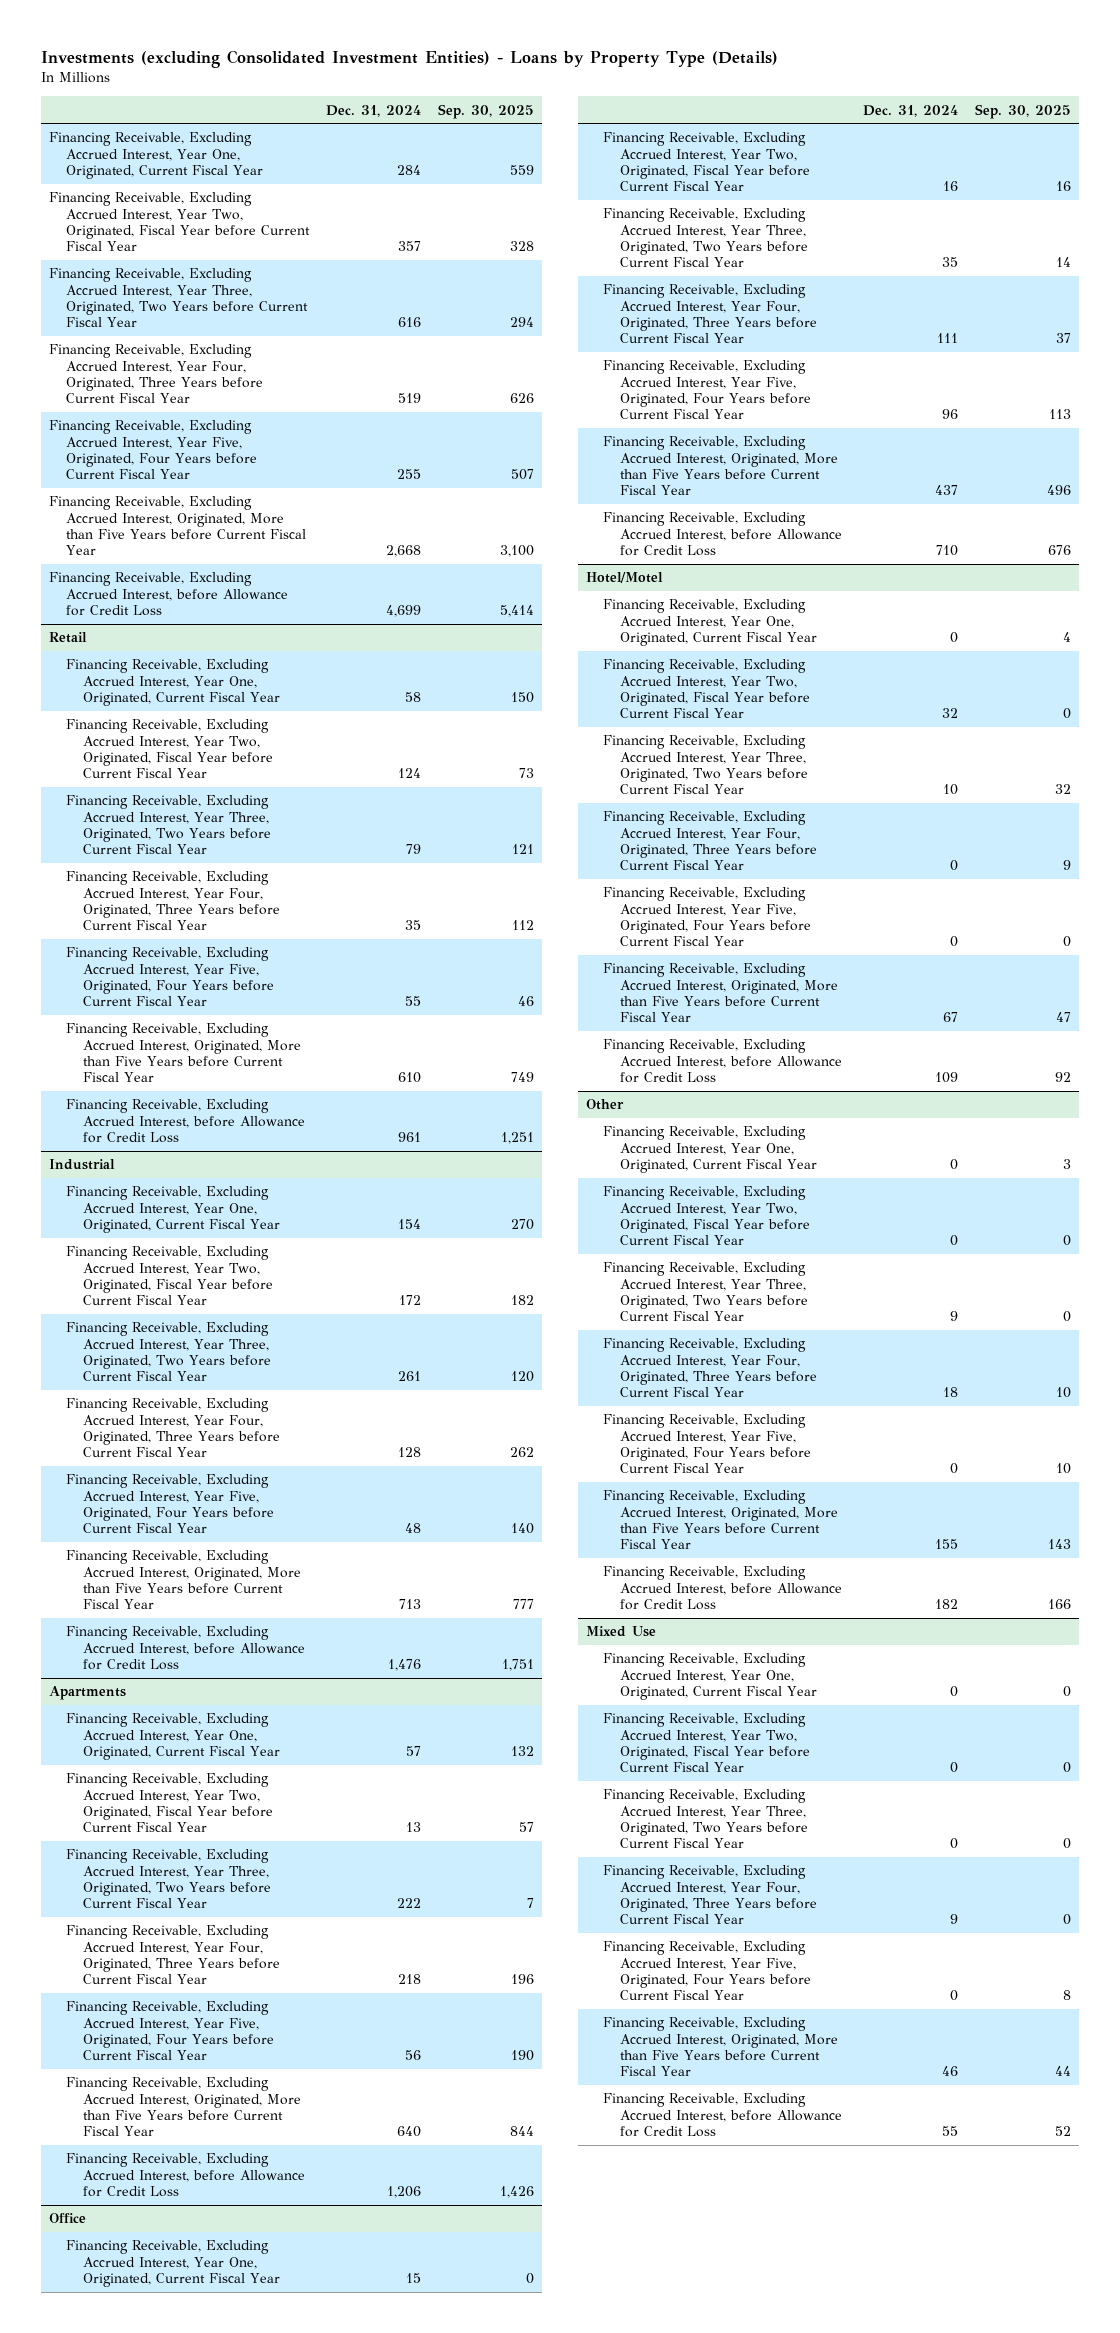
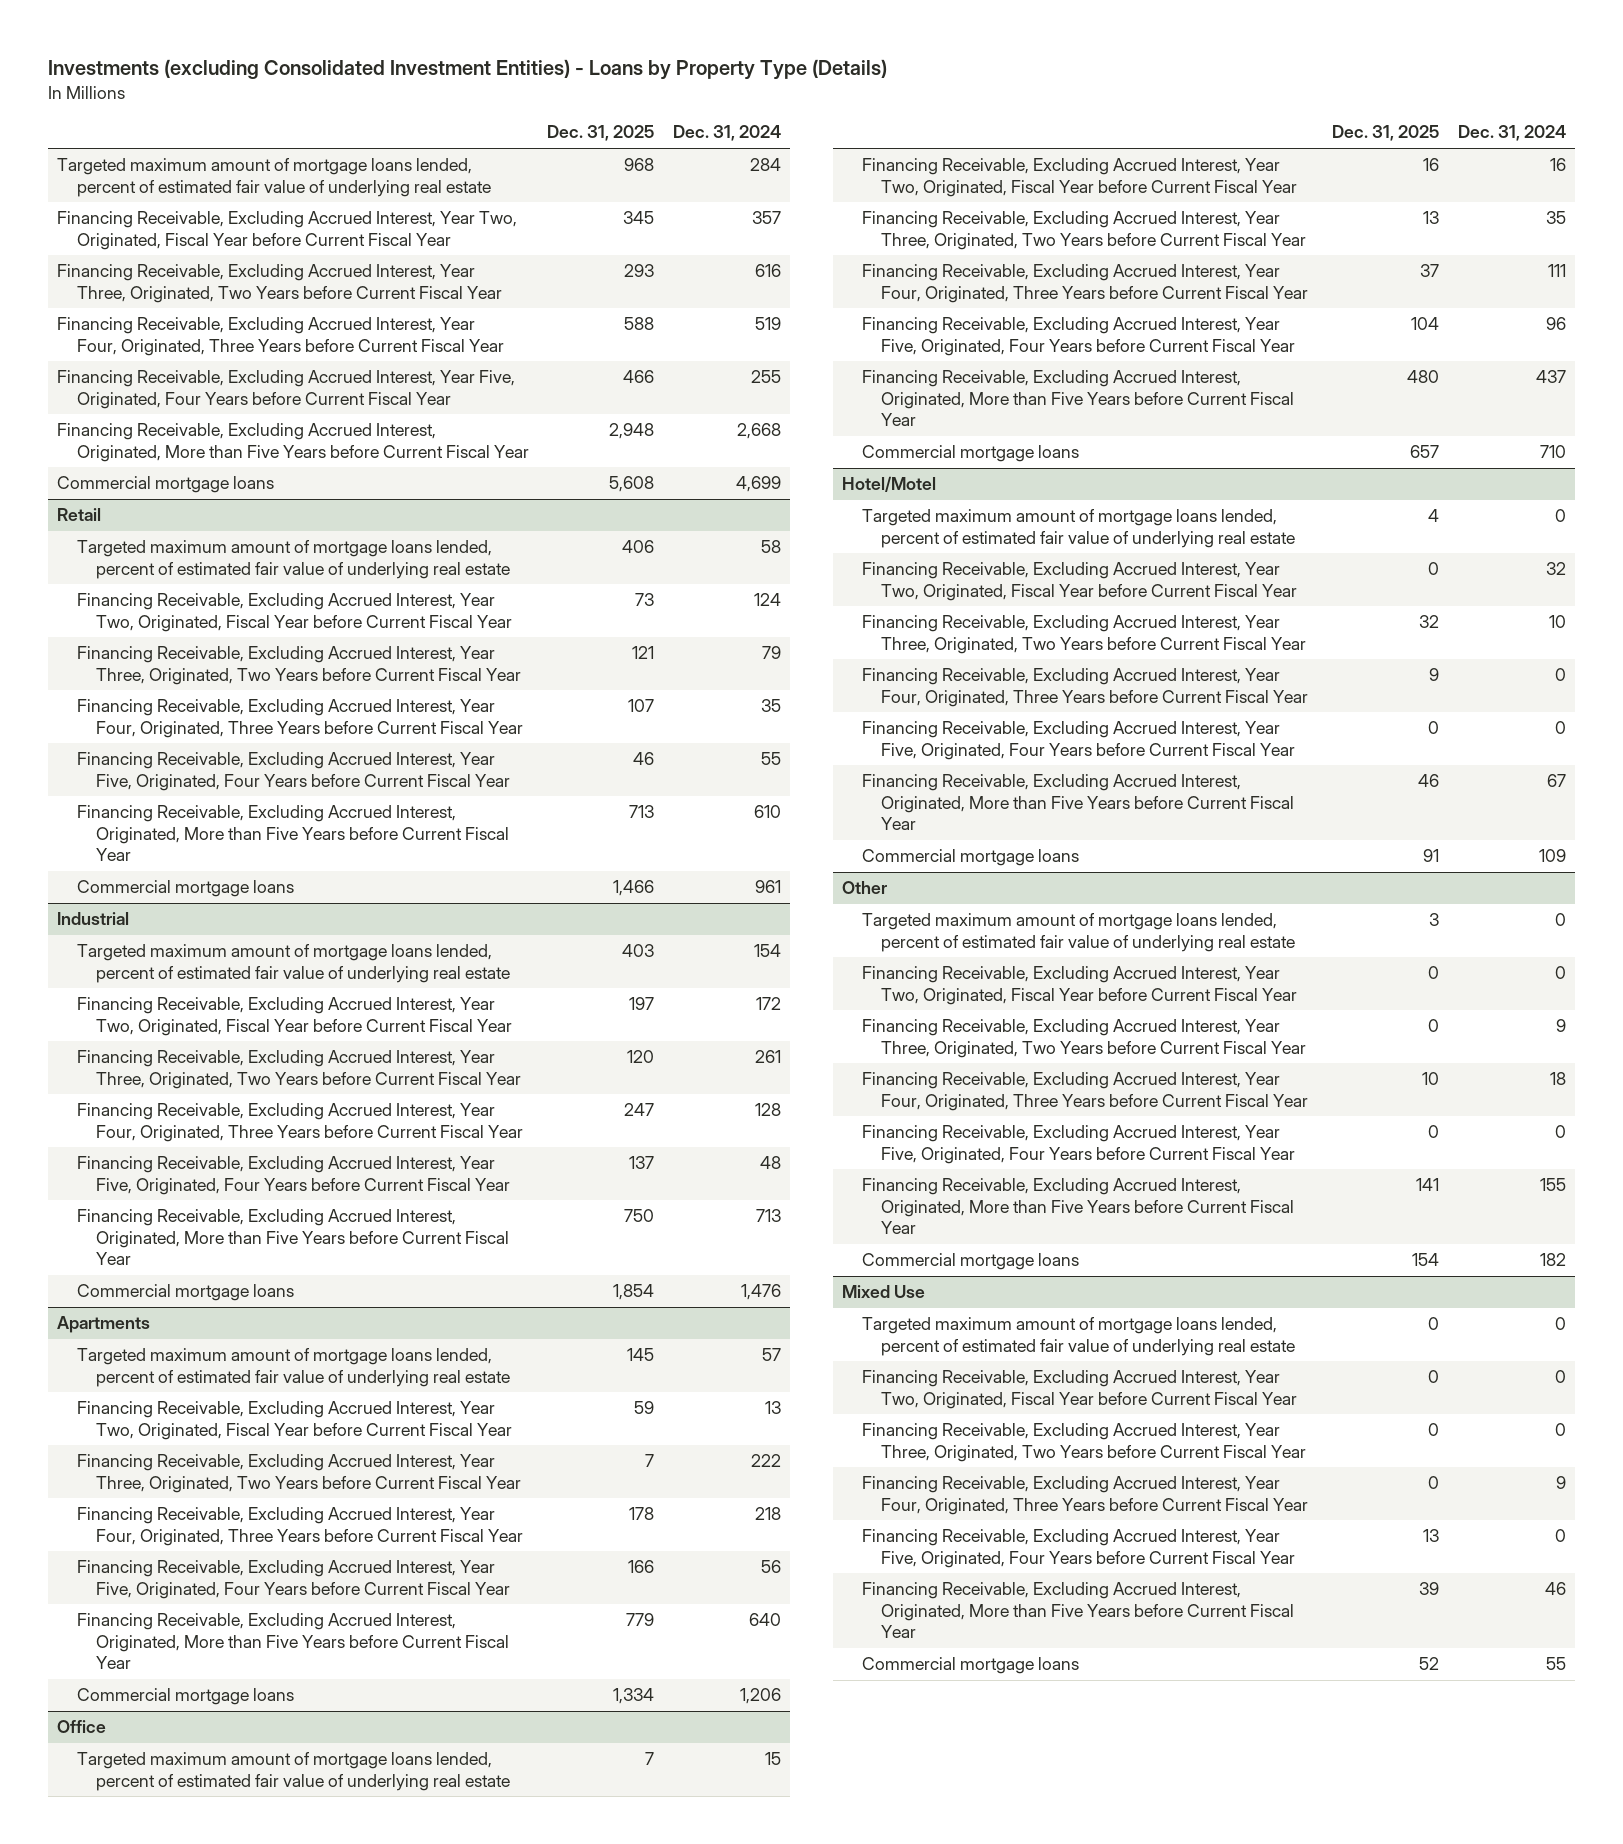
[438,103,535,119] Sep. 30, 2025 -> none
none -> [547,125,655,142] Dec. 31, 2025
[49,132,264,180] Financing Receivable, Excluding Accrued Interest, Year One, Originated, Current Fiscal Year -> [57,158,491,197] Targeted maximum amount of mortgage loans lended, percent of estimated fair value of underlying real estate
[49,572,289,617] Financing Receivable, Excluding Accrued Interest, before Allowance for Credit Loss -> [57,476,275,494] Commercial mortgage loans
[66,659,281,707] Financing Receivable, Excluding Accrued Interest, Year One, Originated, Current Fiscal Year -> [76,540,511,579] Targeted maximum amount of mortgage loans lended, percent of estimated fair value of underlying real estate
[66,1099,306,1144] Financing Receivable, Excluding Accrued Interest, before Allowance for Credit Loss -> [76,880,294,898] Commercial mortgage loans
[66,1186,281,1234] Financing Receivable, Excluding Accrued Interest, Year One, Originated, Current Fiscal Year -> [76,944,511,983] Targeted maximum amount of mortgage loans lended, percent of estimated fair value of underlying real estate
[66,1626,306,1671] Financing Receivable, Excluding Accrued Interest, before Allowance for Credit Loss -> [76,1284,294,1302] Commercial mortgage loans
[66,1713,281,1761] Financing Receivable, Excluding Accrued Interest, Year One, Originated, Current Fiscal Year -> [76,1348,511,1387] Targeted maximum amount of mortgage loans lended, percent of estimated fair value of underlying real estate
[66,2153,306,2198] Financing Receivable, Excluding Accrued Interest, before Allowance for Credit Loss -> [76,1688,294,1706] Commercial mortgage loans
[66,2240,281,2288] Financing Receivable, Excluding Accrued Interest, Year One, Originated, Current Fiscal Year -> [76,1752,511,1791] Targeted maximum amount of mortgage loans lended, percent of estimated fair value of underlying real estate
[603,512,843,557] Financing Receivable, Excluding Accrued Interest, before Allowance for Credit Loss -> [861,445,1079,463] Commercial mortgage loans
[603,599,818,647] Financing Receivable, Excluding Accrued Interest, Year One, Originated, Current Fiscal Year -> [861,509,1296,548] Targeted maximum amount of mortgage loans lended, percent of estimated fair value of underlying real estate
[603,1039,843,1084] Financing Receivable, Excluding Accrued Interest, before Allowance for Credit Loss -> [861,849,1079,867] Commercial mortgage loans
[603,1126,818,1174] Financing Receivable, Excluding Accrued Interest, Year One, Originated, Current Fiscal Year -> [861,913,1296,952] Targeted maximum amount of mortgage loans lended, percent of estimated fair value of underlying real estate
[603,1566,843,1611] Financing Receivable, Excluding Accrued Interest, before Allowance for Credit Loss -> [861,1253,1079,1271] Commercial mortgage loans
[603,1653,818,1701] Financing Receivable, Excluding Accrued Interest, Year One, Originated, Current Fiscal Year -> [861,1317,1296,1356] Targeted maximum amount of mortgage loans lended, percent of estimated fair value of underlying real estate
[603,2093,843,2138] Financing Receivable, Excluding Accrued Interest, before Allowance for Credit Loss -> [861,1657,1079,1675] Commercial mortgage loans

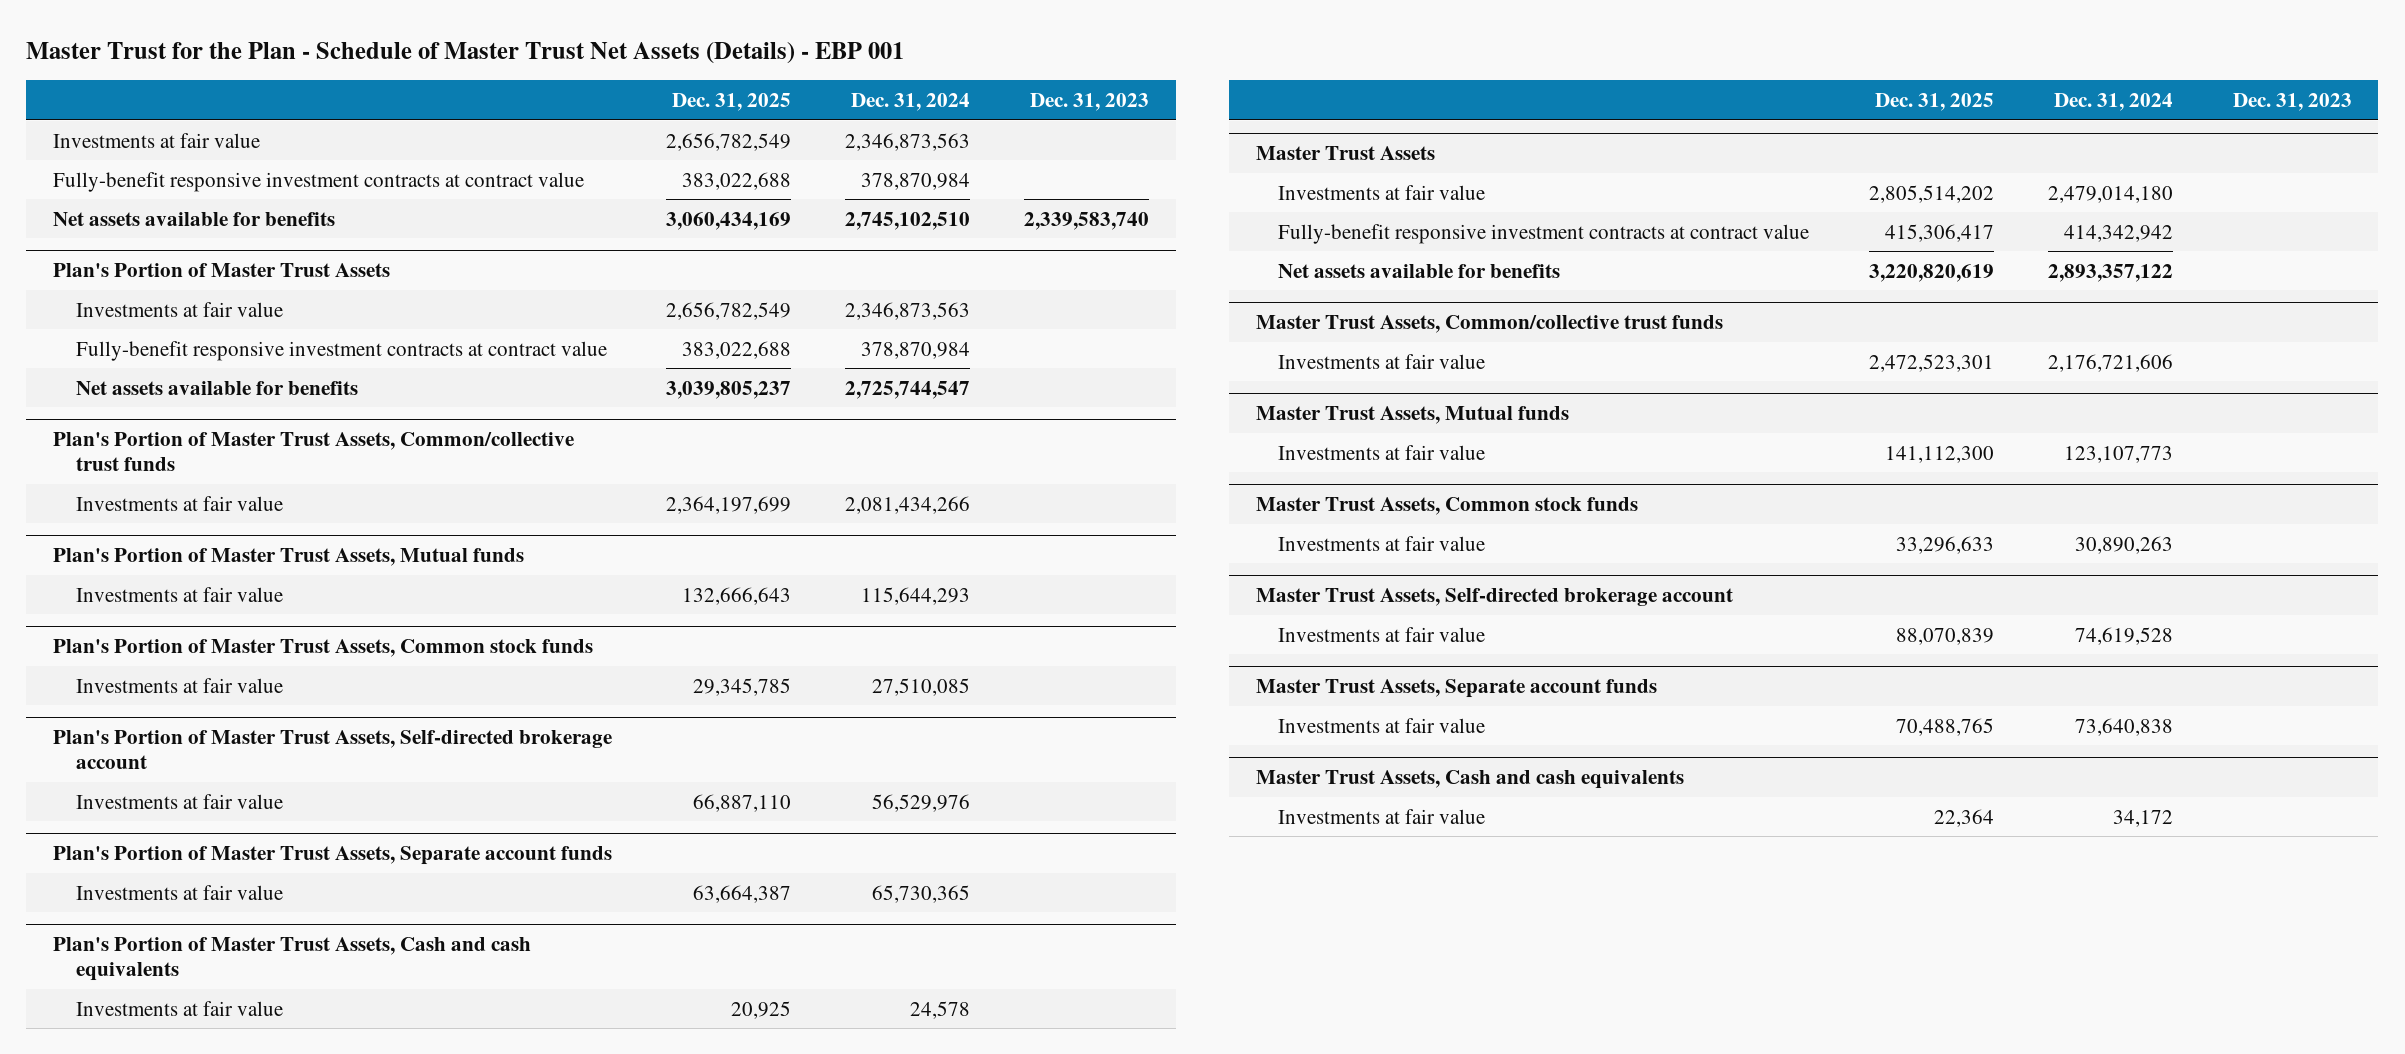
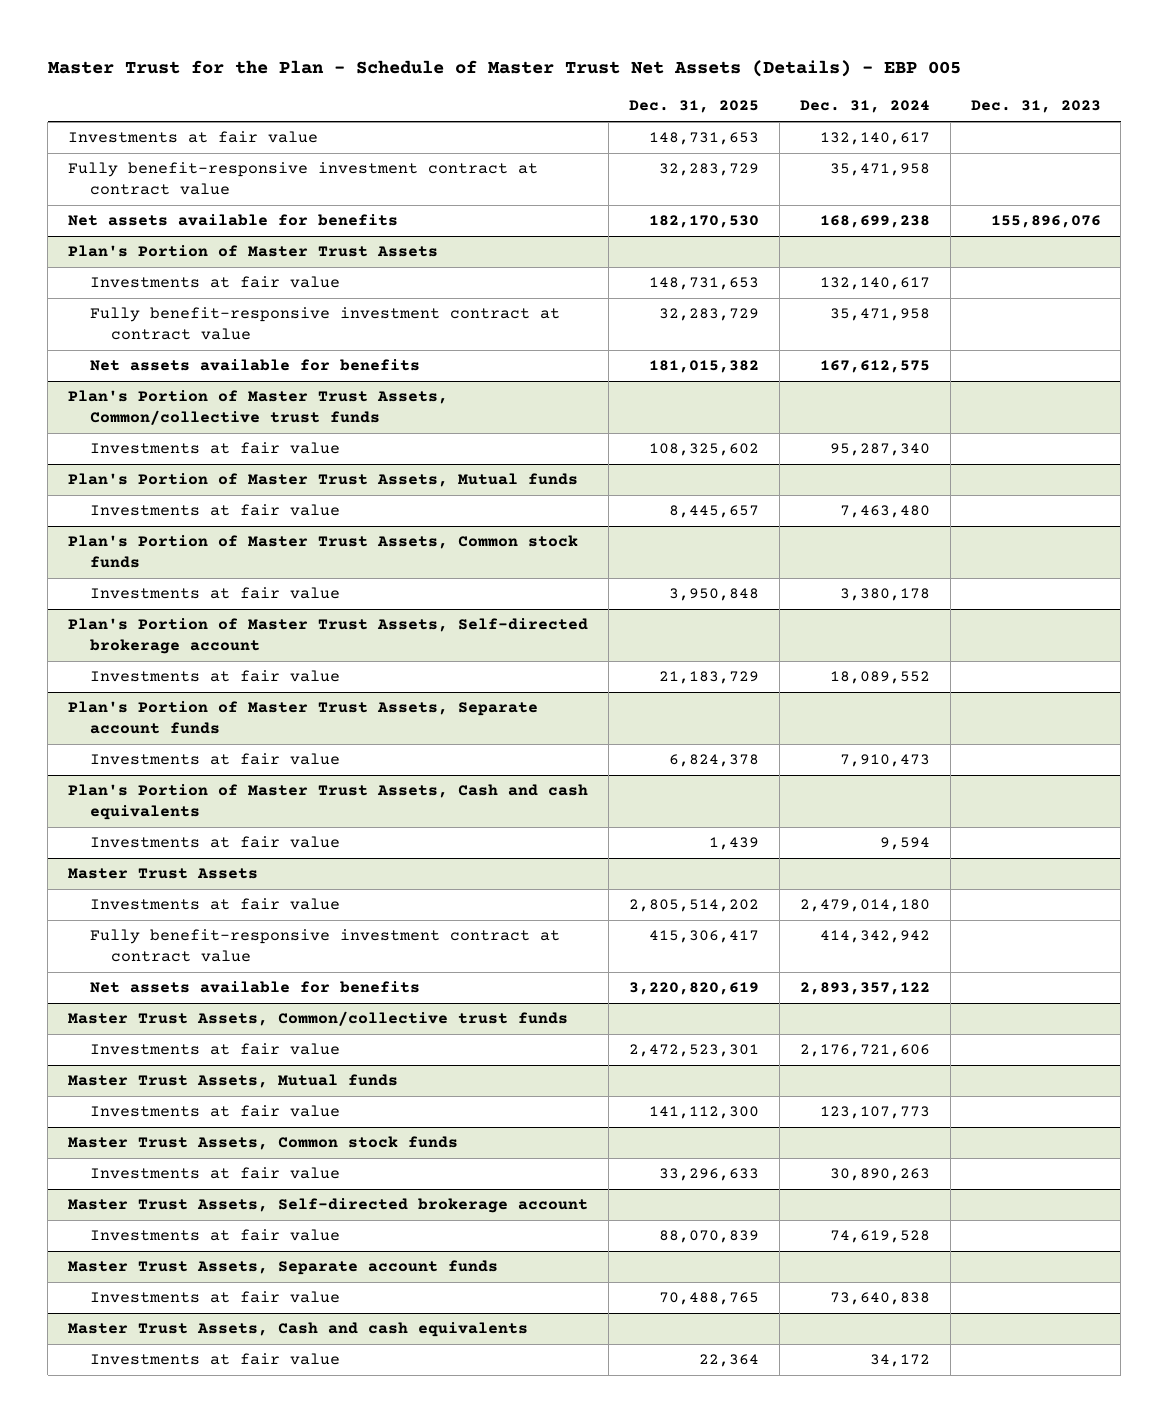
[26,42,905,65] Master Trust for the Plan - Schedule of Master Trust Net Assets (Details) - EBP 001 -> [47,60,961,78] Master Trust for the Plan - Schedule of Master Trust Net Assets (Details) - EBP 005
[666,132,792,151] 2,656,782,549 -> [649,132,760,146] 148,731,653
[844,132,970,151] 2,346,873,563 -> [819,132,930,146] 132,140,617
[53,171,585,192] Fully-benefit responsive investment contracts at contract value -> [68,162,539,195] Fully benefit-responsive investment contract at contract value
[682,171,792,190] 383,022,688 -> [659,163,760,177] 32,283,729
[860,172,970,190] 378,870,984 -> [829,163,930,177] 35,471,958
[666,211,792,230] 3,060,434,169 -> [649,215,760,229] 182,170,530
[844,211,970,230] 2,745,102,510 -> [819,215,930,229] 168,699,238
[1023,211,1149,230] 2,339,583,740 -> [990,215,1101,229] 155,896,076
[666,301,792,320] 2,656,782,549 -> [649,277,760,291] 148,731,653
[844,301,970,320] 2,346,873,563 -> [819,277,930,291] 132,140,617
[75,340,607,361] Fully-benefit responsive investment contracts at contract value -> [89,307,560,340] Fully benefit-responsive investment contract at contract value
[682,340,792,359] 383,022,688 -> [659,308,760,322] 32,283,729
[860,341,970,359] 378,870,984 -> [829,308,930,322] 35,471,958
[666,380,792,399] 3,039,805,237 -> [649,360,760,374] 181,015,382
[844,380,970,399] 2,725,744,547 -> [819,360,930,374] 167,612,575
[666,495,792,514] 2,364,197,699 -> [649,443,760,457] 108,325,602
[844,495,970,514] 2,081,434,266 -> [829,443,930,457] 95,287,340
[682,586,792,605] 132,666,643 -> [669,505,760,519] 8,445,657
[860,586,970,605] 115,644,293 -> [839,505,930,519] 7,463,480
[693,677,792,696] 29,345,785 -> [669,588,760,602] 3,950,848
[871,677,970,696] 27,510,085 -> [839,588,930,602] 3,380,178
[693,793,792,812] 66,887,110 -> [659,671,760,685] 21,183,729
[871,793,970,812] 56,529,976 -> [829,671,930,685] 18,089,552
[693,884,792,903] 63,664,387 -> [669,754,760,768] 6,824,378
[871,884,970,903] 65,730,365 -> [839,754,930,768] 7,910,473
[731,1000,792,1019] 20,925 -> [709,837,760,851] 1,439
[909,1000,970,1019] 24,578 -> [879,837,930,851] 9,594
[1278,223,1810,244] Fully-benefit responsive investment contracts at contract value -> [89,929,560,962] Fully benefit-responsive investment contract at contract value

